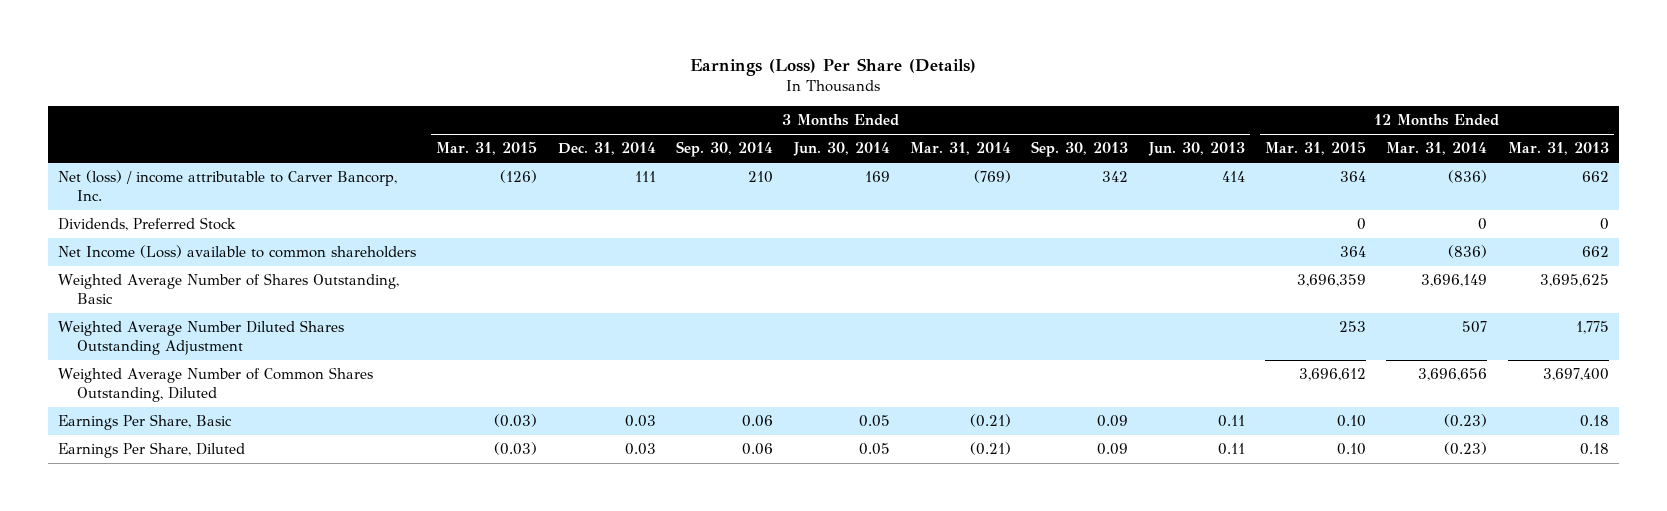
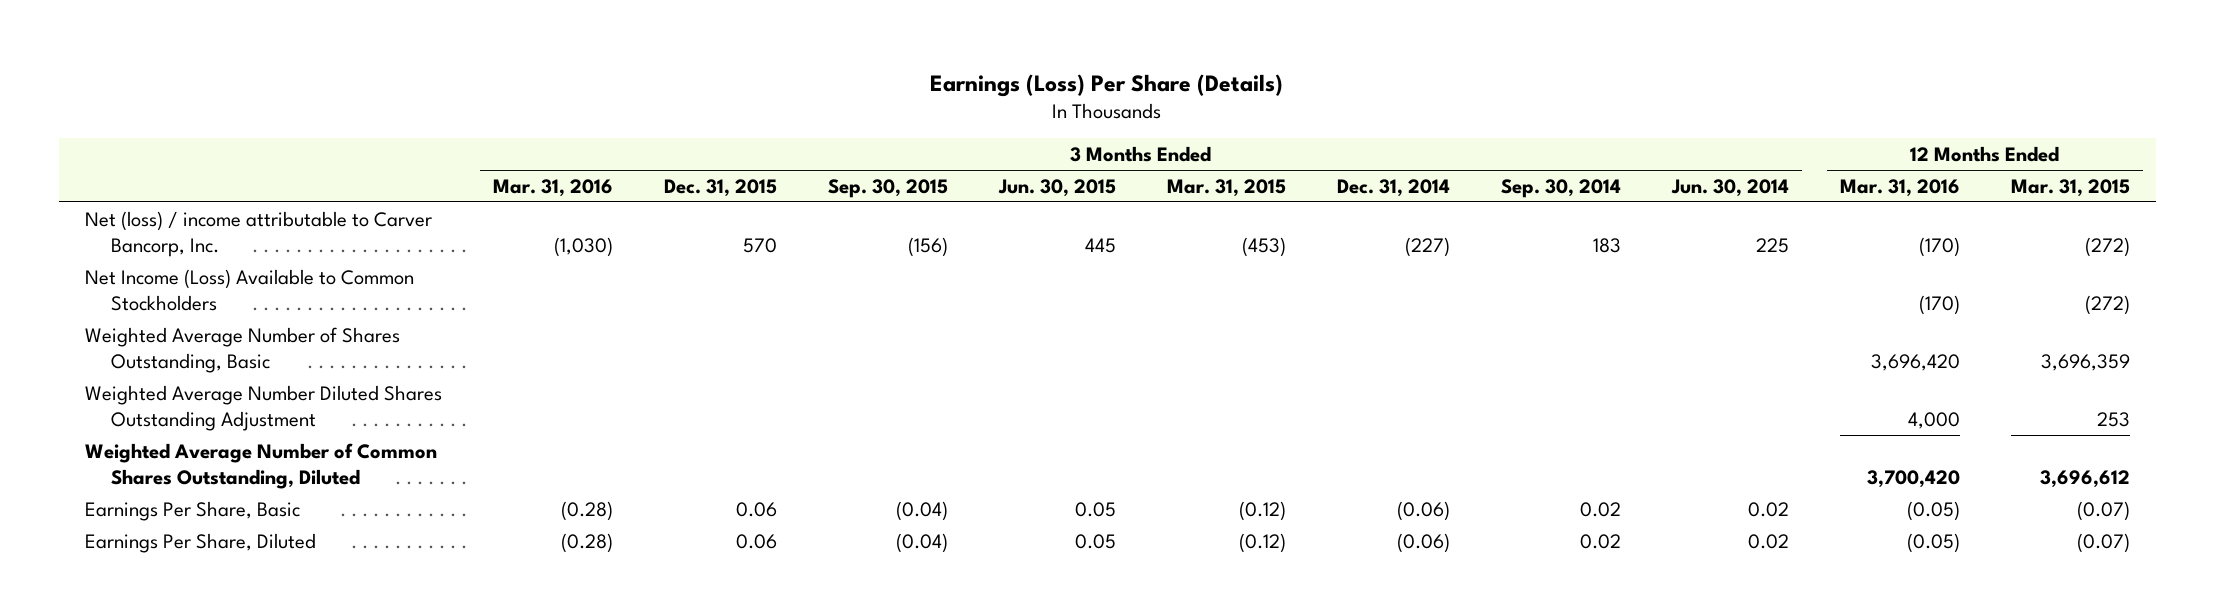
[909,142,1011,156] Mar. 31, 2014 -> none
[1031,141,1129,158] Sep. 30, 2013 -> none
[1147,142,1245,157] Jun. 30, 2013 -> none
[1386,142,1488,156] Mar. 31, 2014 -> none
[1507,142,1609,156] Mar. 31, 2013 -> none
none -> [492,178,613,197] Mar. 31, 2016
none -> [663,178,777,197] Dec. 31, 2015
none -> [827,178,948,198] Sep. 30, 2015
none -> [997,178,1116,197] Jun. 30, 2015
none -> [1840,178,1961,197] Mar. 31, 2016
[58,217,237,232] Dividends, Preferred Stock -> none
[500,170,538,184] (126) -> [1241,236,1286,257] (453)
[634,171,656,183] 111 -> [1404,236,1450,257] (227)
[748,171,774,184] 210 -> [1592,237,1621,253] 183
[864,171,890,183] 169 -> [1755,237,1789,253] 225
[1340,171,1367,183] 364 -> [2085,236,2131,257] (272)
[58,245,417,259] Net Income (Loss) available to common shareholders -> [84,268,414,311] Net Income (Loss) Available to Common Stockholders
[1340,246,1367,258] 364 -> [2085,294,2131,315] (272)
[494,414,538,428] (0.03) -> [1238,500,1286,521] (0.12)
[624,415,656,428] 0.03 -> [1396,500,1450,521] (0.06)
[742,415,774,428] 0.06 -> [1579,501,1621,517] 0.02
[858,415,890,428] 0.05 -> [1747,501,1789,517] 0.02
[1337,415,1367,428] 0.10 -> [2077,500,2131,521] (0.07)
[494,442,538,456] (0.03) -> [1238,532,1286,553] (0.12)
[624,443,656,456] 0.03 -> [1396,532,1450,553] (0.06)
[742,443,774,456] 0.06 -> [1579,533,1621,549] 0.02
[858,443,890,456] 0.05 -> [1747,533,1789,549] 0.02
[1337,443,1367,456] 0.10 -> [2077,532,2131,553] (0.07)

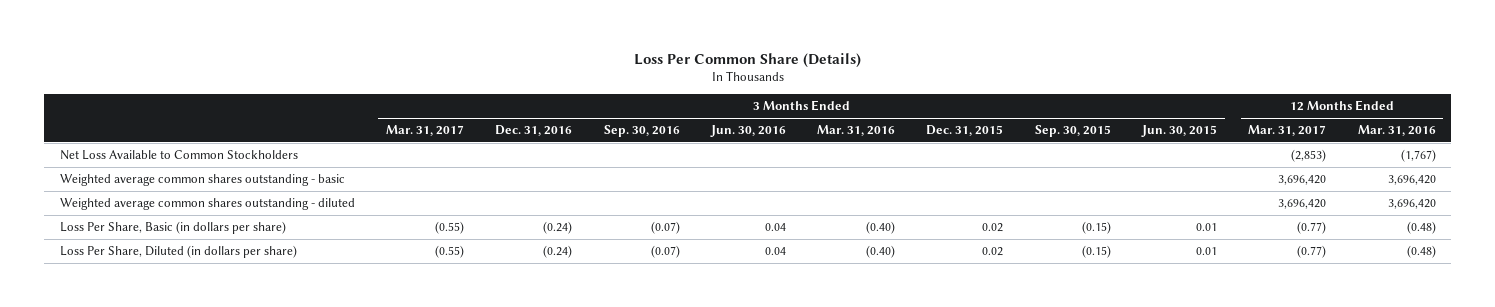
[930,73,1284,97] Earnings (Loss) Per Share (Details) -> [633,53,861,69] Loss Per Common Share (Details)
[1166,178,1286,197] Mar. 31, 2015 -> none
[1336,178,1450,197] Dec. 31, 2014 -> none
[1500,178,1621,198] Sep. 30, 2014 -> none
[1670,178,1789,197] Jun. 30, 2014 -> none
[2011,178,2131,197] Mar. 31, 2015 -> none
none -> [385,125,464,137] Mar. 31, 2017
none -> [495,125,573,137] Dec. 31, 2016
none -> [603,125,680,138] Sep. 30, 2016
none -> [709,125,786,138] Jun. 30, 2016
none -> [1248,125,1327,137] Mar. 31, 2017
[84,210,432,257] Net (loss) / income attributable to Carver Bancorp, Inc. -> none
[84,384,442,431] Weighted Average Number Diluted Shares Outstanding Adjustment -> none
[84,268,414,311] Net Income (Loss) Available to Common Stockholders -> [59,150,298,161] Net Loss Available to Common Stockholders
[1919,294,1961,315] (170) -> [1400,149,1436,163] (1,767)
[84,326,400,373] Weighted Average Number of Shares Outstanding, Basic -> [59,174,345,187] Weighted average common shares outstanding - basic
[84,442,437,489] Weighted Average Number of Common Shares Outstanding, Diluted -> [59,198,355,211] Weighted average common shares outstanding - diluted
[1867,469,1961,488] 3,700,420 -> [1387,199,1436,210] 3,696,420
[84,500,300,521] Earnings Per Share, Basic -> [59,221,286,235] Loss Per Share, Basic (in dollars per share)
[560,500,613,521] (0.28) -> [866,221,896,235] (0.40)
[735,501,777,517] 0.06 -> [982,223,1004,233] 0.02
[895,500,948,521] (0.04) -> [1081,221,1111,235] (0.15)
[1074,501,1116,517] 0.05 -> [1196,223,1218,232] 0.01
[1907,500,1961,521] (0.05) -> [1406,221,1436,235] (0.48)
[84,532,316,553] Earnings Per Share, Diluted -> [59,245,297,259] Loss Per Share, Diluted (in dollars per share)
[560,532,613,553] (0.28) -> [866,245,896,259] (0.40)
[735,533,777,549] 0.06 -> [982,247,1004,257] 0.02
[895,532,948,553] (0.04) -> [1081,245,1111,259] (0.15)
[1074,533,1116,549] 0.05 -> [1196,247,1218,256] 0.01
[1907,532,1961,553] (0.05) -> [1406,245,1436,259] (0.48)

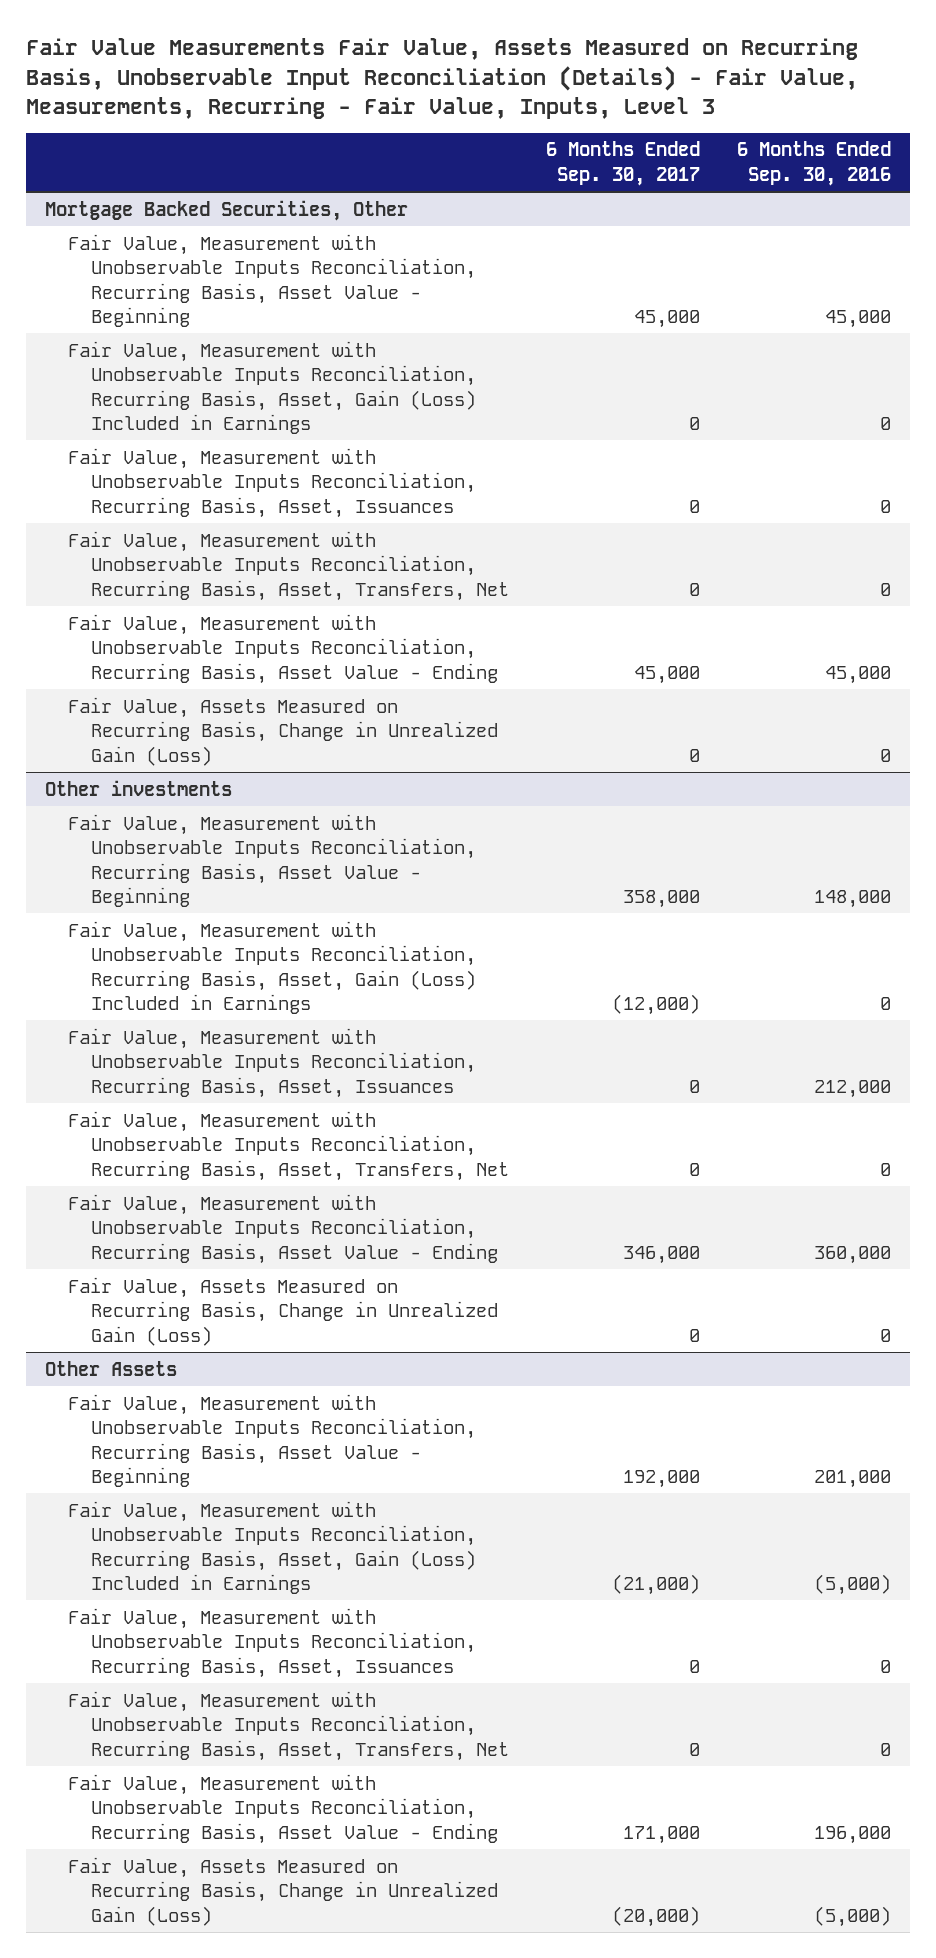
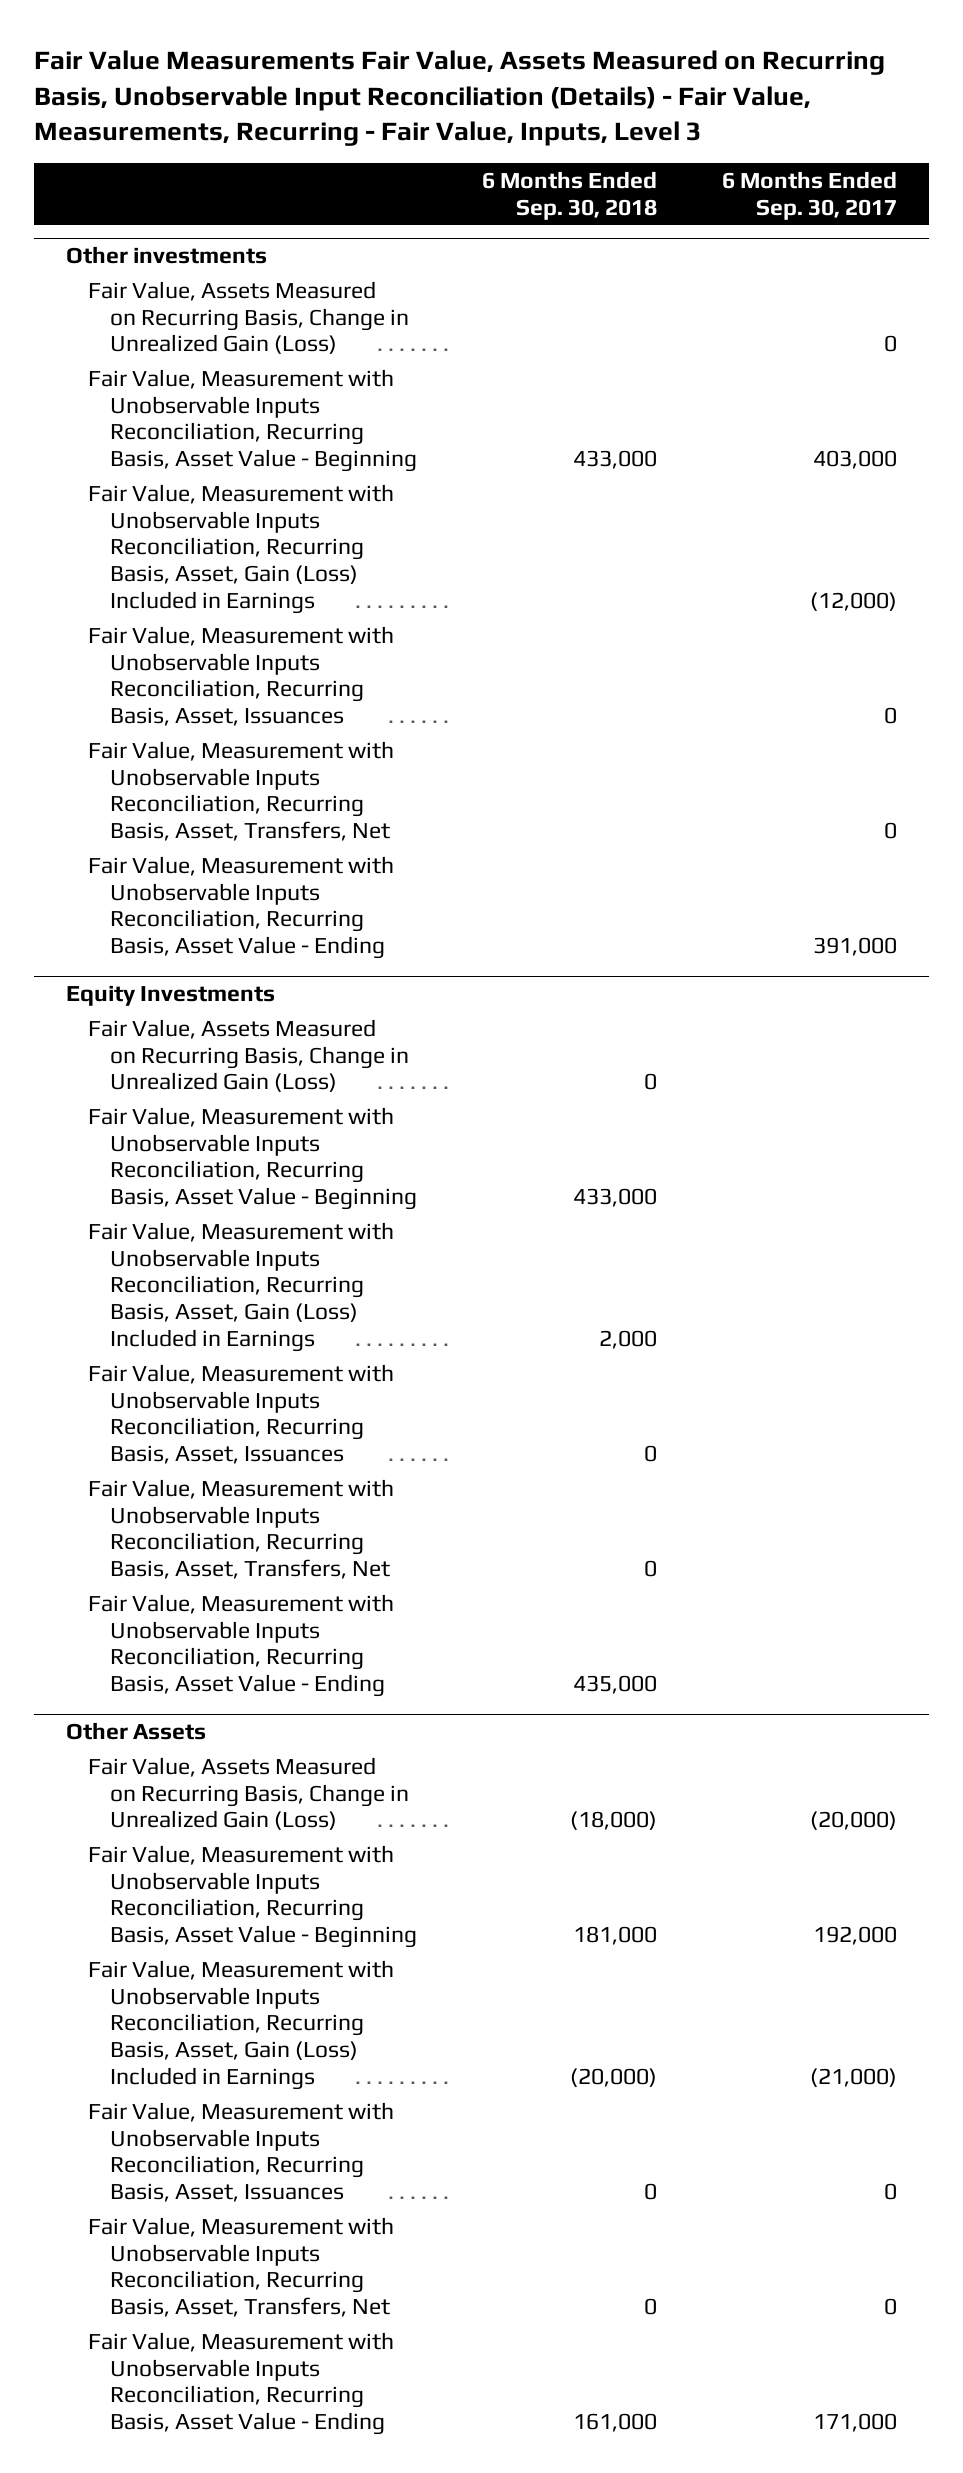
[737,141,892,186] 6 Months Ended Sep. 30, 2016 -> none
none -> [481,170,657,220] 6 Months Ended Sep. 30, 2018
[44,199,408,221] Mortgage Backed Securities, Other -> none
[68,233,477,327] Fair Value, Measurement with Unobservable Inputs Reconciliation, Recurring Basis, Asset Value - Beginning -> none
[68,340,477,434] Fair Value, Measurement with Unobservable Inputs Reconciliation, Recurring Basis, Asset, Gain (Loss) Included in Earnings -> none
[68,447,477,518] Fair Value, Measurement with Unobservable Inputs Reconciliation, Recurring Basis, Asset, Issuances -> none
[68,530,510,601] Fair Value, Measurement with Unobservable Inputs Reconciliation, Recurring Basis, Asset, Transfers, Net -> none
[68,613,499,684] Fair Value, Measurement with Unobservable Inputs Reconciliation, Recurring Basis, Asset Value - Ending -> none
[68,696,499,766] Fair Value, Assets Measured on Recurring Basis, Change in Unrealized Gain (Loss) -> none
[68,1276,499,1346] Fair Value, Assets Measured on Recurring Basis, Change in Unrealized Gain (Loss) -> [87,280,409,355] Fair Value, Assets Measured on Recurring Basis, Change in Unrealized Gain (Loss)
[623,889,701,908] 358,000 -> [812,450,897,470] 403,000
[623,1245,701,1264] 346,000 -> [812,937,897,957] 391,000
none -> [66,985,276,1007] Equity Investments
none -> [87,1018,409,1093] Fair Value, Assets Measured on Recurring Basis, Change in Unrealized Gain (Loss)
none -> [87,1106,417,1211] Fair Value, Measurement with Unobservable Inputs Reconciliation, Recurring Basis, Asset Value - Beginning
none -> [87,1221,394,1353] Fair Value, Measurement with Unobservable Inputs Reconciliation, Recurring Basis, Asset, Gain (Loss) Included in Earnings
none -> [87,1363,394,1465] Fair Value, Measurement with Unobservable Inputs Reconciliation, Recurring Basis, Asset, Issuances
none -> [87,1478,394,1580] Fair Value, Measurement with Unobservable Inputs Reconciliation, Recurring Basis, Asset, Transfers, Net
none -> [87,1593,394,1698] Fair Value, Measurement with Unobservable Inputs Reconciliation, Recurring Basis, Asset Value - Ending
[68,1856,499,1926] Fair Value, Assets Measured on Recurring Basis, Change in Unrealized Gain (Loss) -> [87,1756,409,1831] Fair Value, Assets Measured on Recurring Basis, Change in Unrealized Gain (Loss)

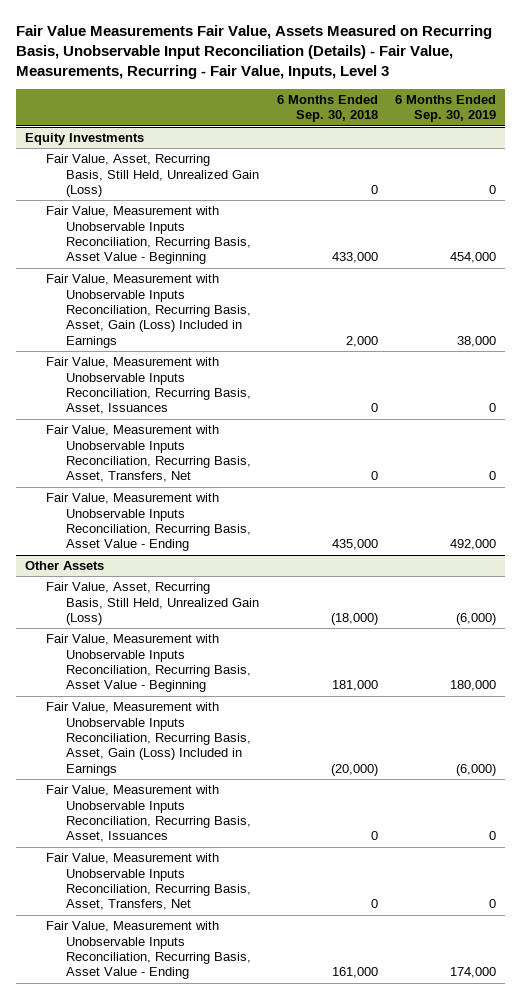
[721,170,897,220] 6 Months Ended Sep. 30, 2017 -> none
none -> [395,95,497,123] 6 Months Ended Sep. 30, 2019
[66,246,268,265] Other investments -> none
[87,280,409,355] Fair Value, Assets Measured on Recurring Basis, Change in Unrealized Gain (Loss) -> none
[87,368,417,473] Fair Value, Measurement with Unobservable Inputs Reconciliation, Recurring Basis, Asset Value - Beginning -> none
[87,483,394,615] Fair Value, Measurement with Unobservable Inputs Reconciliation, Recurring Basis, Asset, Gain (Loss) Included in Earnings -> none
[87,625,394,727] Fair Value, Measurement with Unobservable Inputs Reconciliation, Recurring Basis, Asset, Issuances -> none
[87,740,394,842] Fair Value, Measurement with Unobservable Inputs Reconciliation, Recurring Basis, Asset, Transfers, Net -> none
[87,855,394,960] Fair Value, Measurement with Unobservable Inputs Reconciliation, Recurring Basis, Asset Value - Ending -> none
[87,1018,409,1093] Fair Value, Assets Measured on Recurring Basis, Change in Unrealized Gain (Loss) -> [45,154,259,197] Fair Value, Asset, Recurring Basis, Still Held, Unrealized Gain (Loss)
[87,1756,409,1831] Fair Value, Assets Measured on Recurring Basis, Change in Unrealized Gain (Loss) -> [45,582,259,625] Fair Value, Asset, Recurring Basis, Still Held, Unrealized Gain (Loss)

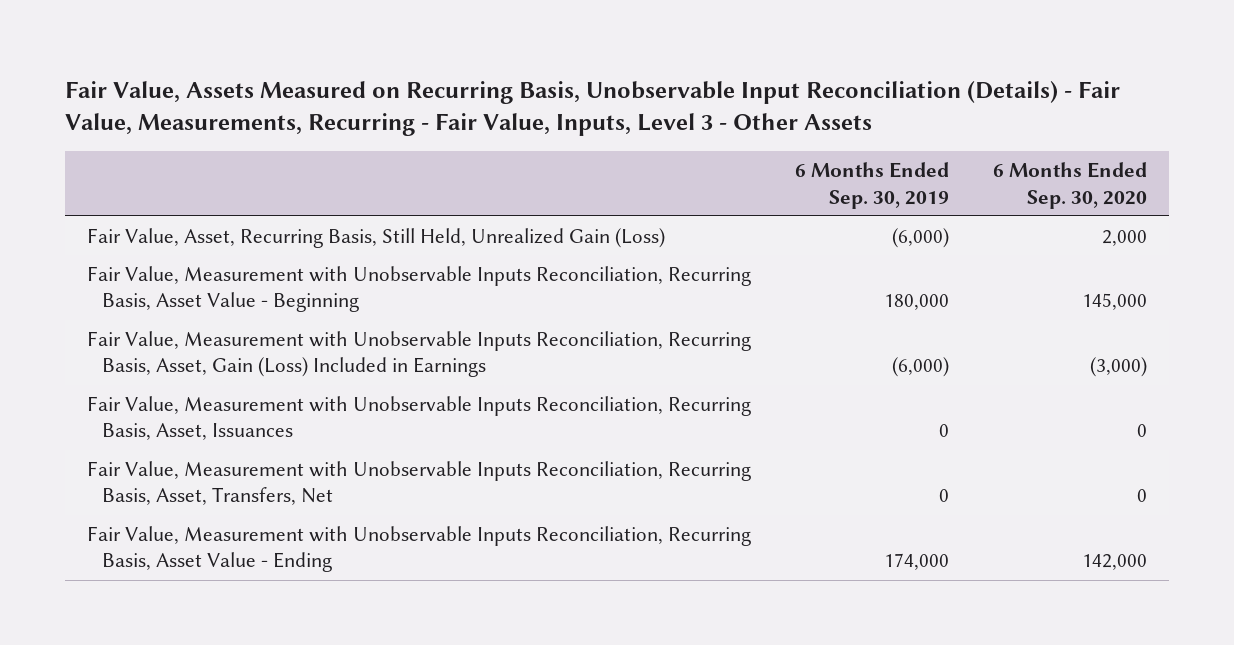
[16,25,493,80] Fair Value Measurements Fair Value, Assets Measured on Recurring Basis, Unobservable Input Reconciliation (Details) - Fair Value, Measurements, Recurring - Fair Value, Inputs, Level 3 -> [64,80,1120,137] Fair Value, Assets Measured on Recurring Basis, Unobservable Input Reconciliation (Details) - Fair Value, Measurements, Recurring - Fair Value, Inputs, Level 3 - Other Assets
[276,95,378,123] 6 Months Ended Sep. 30, 2018 -> none
none -> [993,162,1148,209] 6 Months Ended Sep. 30, 2020
[25,133,145,146] Equity Investments -> none
[45,154,259,197] Fair Value, Asset, Recurring Basis, Still Held, Unrealized Gain (Loss) -> none
[45,206,251,265] Fair Value, Measurement with Unobservable Inputs Reconciliation, Recurring Basis, Asset Value - Beginning -> none
[45,274,251,348] Fair Value, Measurement with Unobservable Inputs Reconciliation, Recurring Basis, Asset, Gain (Loss) Included in Earnings -> none
[45,357,251,415] Fair Value, Measurement with Unobservable Inputs Reconciliation, Recurring Basis, Asset, Issuances -> none
[45,425,251,483] Fair Value, Measurement with Unobservable Inputs Reconciliation, Recurring Basis, Asset, Transfers, Net -> none
[45,493,251,552] Fair Value, Measurement with Unobservable Inputs Reconciliation, Recurring Basis, Asset Value - Ending -> none
[25,561,105,571] Other Assets -> none

